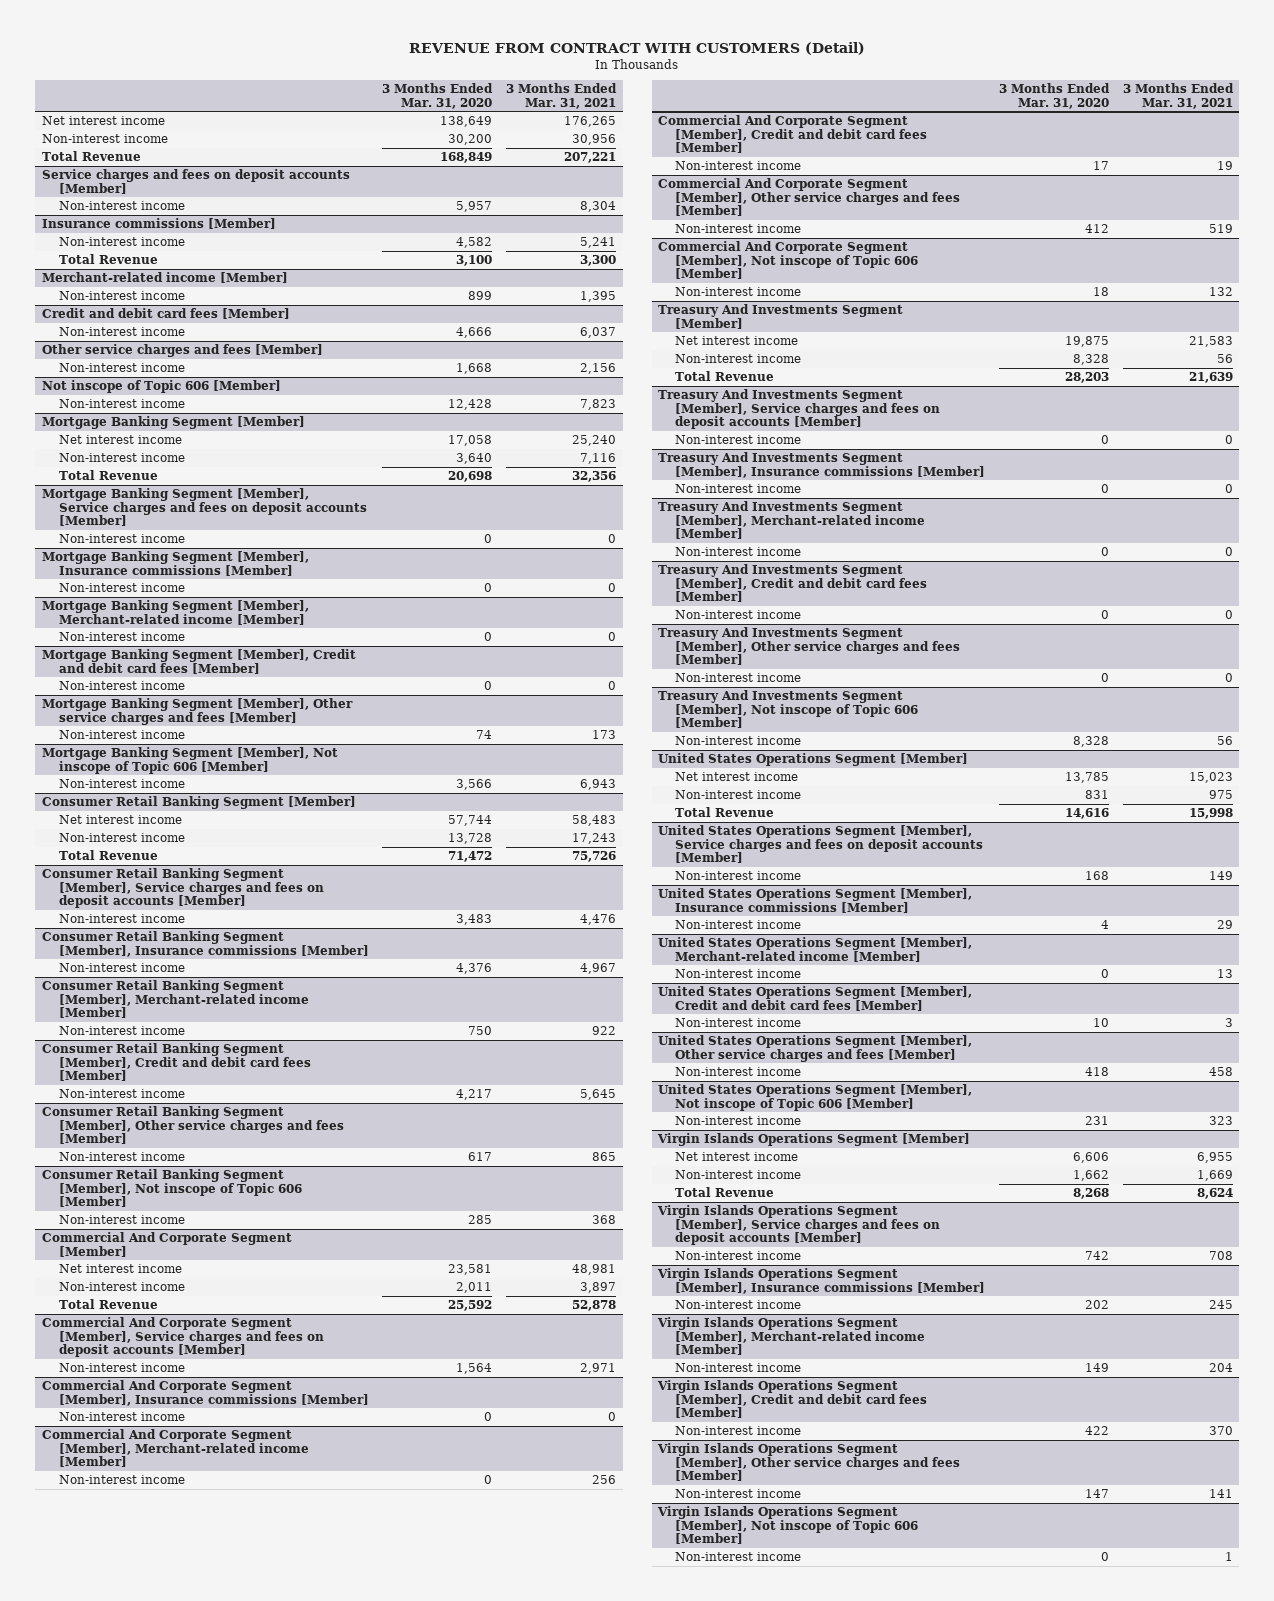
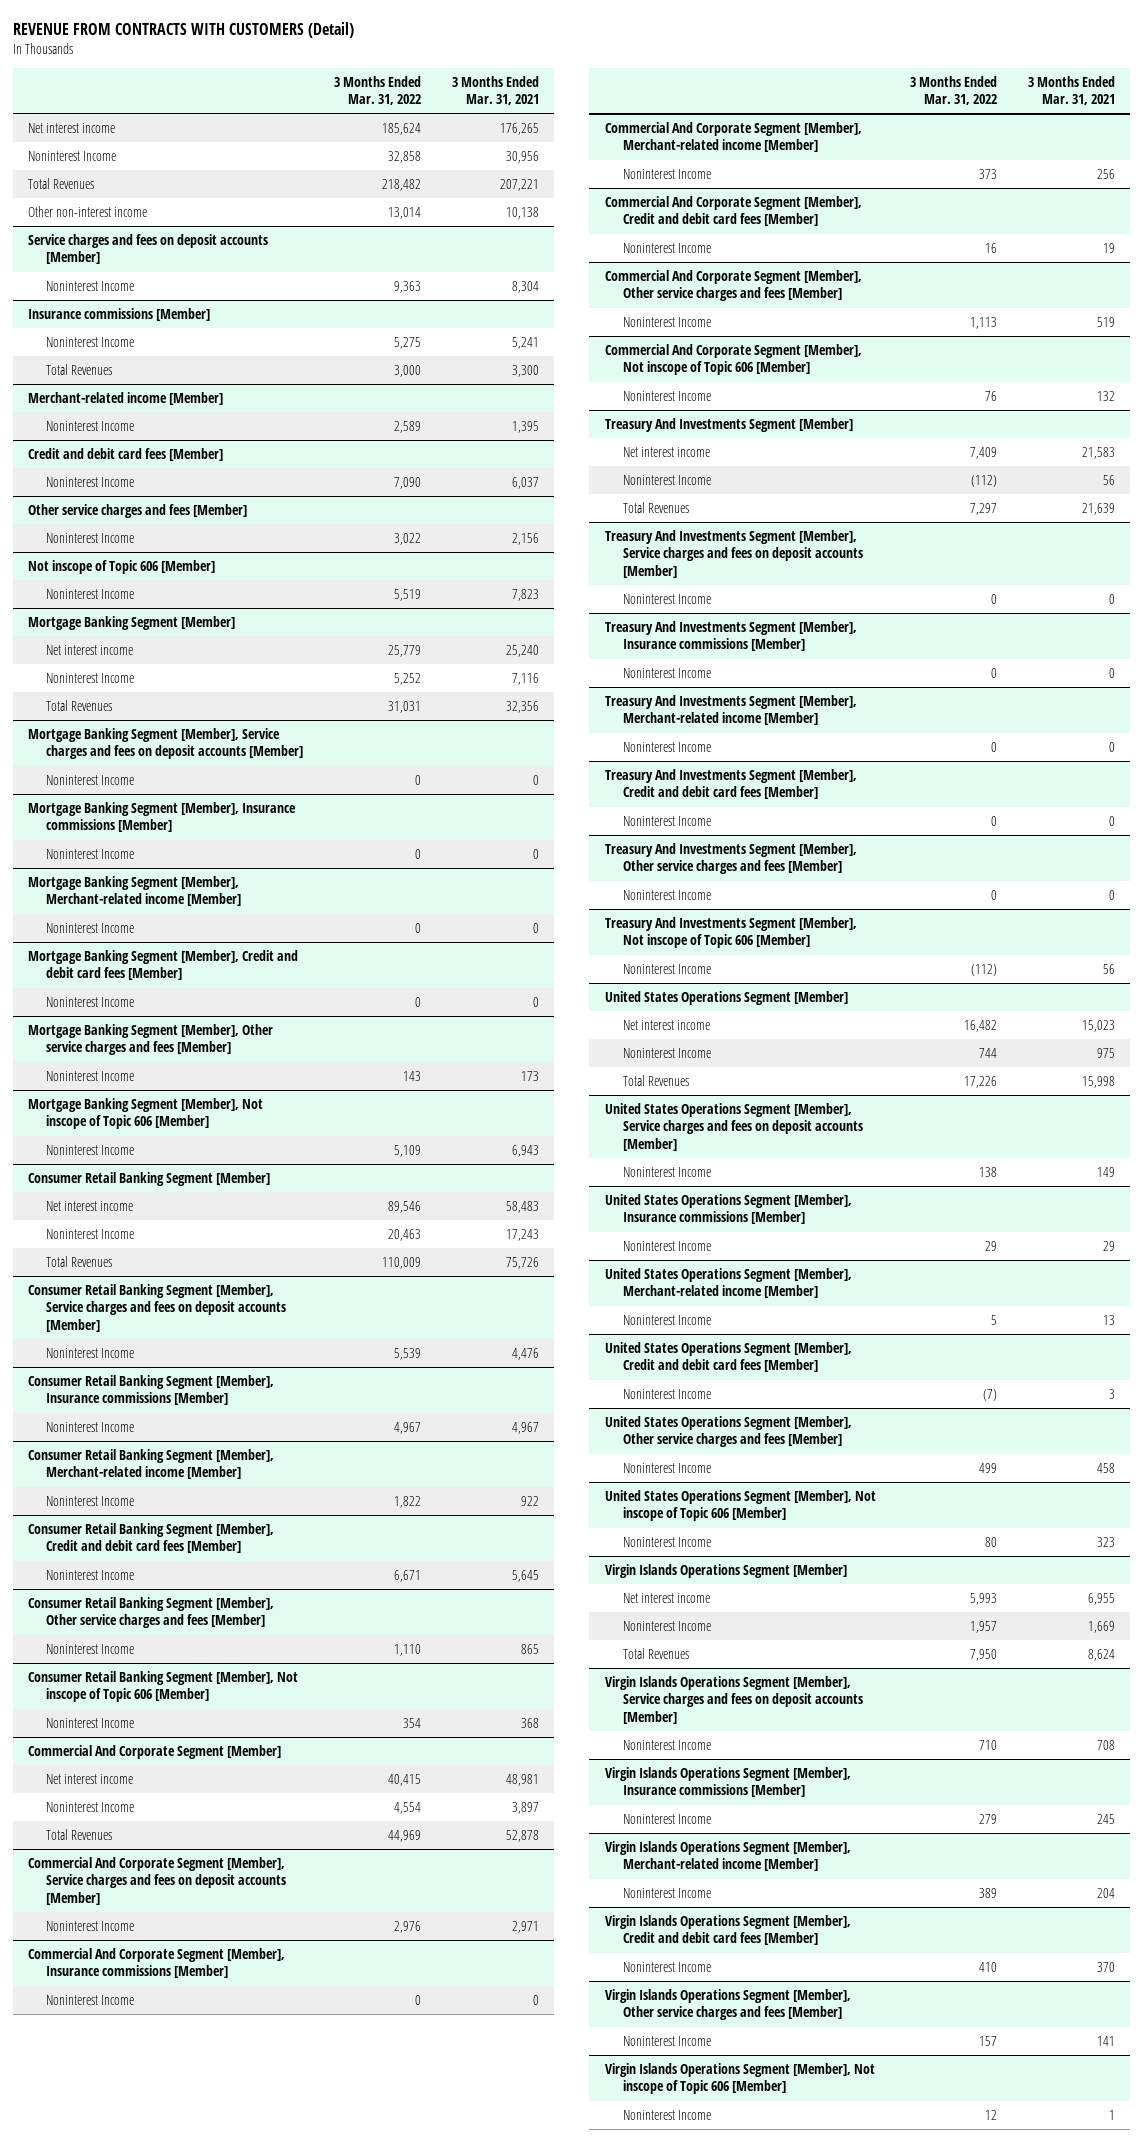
[409,41,866,55] REVENUE FROM CONTRACT WITH CUSTOMERS (Detail) -> [12,21,354,38] REVENUE FROM CONTRACTS WITH CUSTOMERS (Detail)
[382,83,494,109] 3 Months Ended Mar. 31, 2020 -> none
none -> [333,76,421,106] 3 Months Ended Mar. 31, 2022
[41,134,168,144] Non-interest income -> [28,151,117,162] Noninterest Income
[41,151,141,162] Total Revenue -> [28,178,95,190] Total Revenues
none -> [28,206,148,218] Other non-interest income
[58,201,185,211] Non-interest income -> [46,281,135,292] Noninterest Income
[58,237,185,247] Non-interest income -> [46,337,135,348] Noninterest Income
[58,254,158,265] Total Revenue -> [46,364,113,376] Total Revenues
[58,291,185,301] Non-interest income -> [46,421,135,432] Noninterest Income
[58,327,185,337] Non-interest income -> [46,477,135,488] Noninterest Income
[58,363,185,373] Non-interest income -> [46,533,135,544] Noninterest Income
[58,399,185,409] Non-interest income -> [46,589,135,600] Noninterest Income
[58,453,185,463] Non-interest income -> [46,673,135,684] Noninterest Income
[58,470,158,481] Total Revenue -> [46,700,113,712] Total Revenues
[58,534,185,544] Non-interest income -> [46,775,135,786] Noninterest Income
[58,583,185,593] Non-interest income -> [46,849,135,860] Noninterest Income
[58,632,185,642] Non-interest income -> [46,923,135,934] Noninterest Income
[58,681,185,691] Non-interest income -> [46,997,135,1008] Noninterest Income
[58,730,185,740] Non-interest income -> [46,1071,135,1082] Noninterest Income
[58,779,185,789] Non-interest income -> [46,1145,135,1156] Noninterest Income
[58,833,185,843] Non-interest income -> [46,1229,135,1240] Noninterest Income
[58,850,158,861] Total Revenue -> [46,1256,113,1268] Total Revenues
[58,914,185,924] Non-interest income -> [46,1348,135,1359] Noninterest Income
[58,963,185,973] Non-interest income -> [46,1422,135,1433] Noninterest Income
[58,1026,185,1036] Non-interest income -> [46,1496,135,1507] Noninterest Income
[58,1089,185,1099] Non-interest income -> [46,1570,135,1581] Noninterest Income
[58,1152,185,1162] Non-interest income -> [46,1644,135,1655] Noninterest Income
[58,1215,185,1225] Non-interest income -> [46,1718,135,1729] Noninterest Income
[58,1282,185,1292] Non-interest income -> [46,1802,135,1813] Noninterest Income
[58,1299,158,1310] Total Revenue -> [46,1829,113,1841] Total Revenues
[58,1363,185,1373] Non-interest income -> [46,1921,135,1932] Noninterest Income
[58,1412,185,1422] Non-interest income -> [46,1995,135,2006] Noninterest Income
[58,1475,185,1485] Non-interest income -> [622,169,711,180] Noninterest Income
[675,161,802,171] Non-interest income -> [622,243,711,254] Noninterest Income
[675,224,802,234] Non-interest income -> [622,317,711,328] Noninterest Income
[675,287,802,297] Non-interest income -> [622,391,711,402] Noninterest Income
[675,354,802,364] Non-interest income -> [622,475,711,486] Noninterest Income
[675,371,775,382] Total Revenue -> [622,502,689,514] Total Revenues
[675,435,802,445] Non-interest income -> [622,594,711,605] Noninterest Income
[675,484,802,494] Non-interest income -> [622,668,711,679] Noninterest Income
[675,547,802,557] Non-interest income -> [622,742,711,753] Noninterest Income
[675,610,802,620] Non-interest income -> [622,816,711,827] Noninterest Income
[675,673,802,683] Non-interest income -> [622,890,711,901] Noninterest Income
[675,736,802,746] Non-interest income -> [622,964,711,975] Noninterest Income
[675,790,802,800] Non-interest income -> [622,1048,711,1059] Noninterest Income
[675,807,775,818] Total Revenue -> [622,1075,689,1087] Total Revenues
[675,871,802,881] Non-interest income -> [622,1167,711,1178] Noninterest Income
[675,920,802,930] Non-interest income -> [622,1241,711,1252] Noninterest Income
[675,969,802,979] Non-interest income -> [622,1315,711,1326] Noninterest Income
[675,1018,802,1028] Non-interest income -> [622,1389,711,1400] Noninterest Income
[675,1067,802,1077] Non-interest income -> [622,1463,711,1474] Noninterest Income
[675,1116,802,1126] Non-interest income -> [622,1537,711,1548] Noninterest Income
[675,1170,802,1180] Non-interest income -> [622,1621,711,1632] Noninterest Income
[675,1187,775,1198] Total Revenue -> [622,1648,689,1660] Total Revenues
[675,1251,802,1261] Non-interest income -> [622,1740,711,1751] Noninterest Income
[675,1300,802,1310] Non-interest income -> [622,1814,711,1825] Noninterest Income
[675,1363,802,1373] Non-interest income -> [622,1888,711,1899] Noninterest Income
[675,1426,802,1436] Non-interest income -> [622,1962,711,1973] Noninterest Income
[675,1489,802,1499] Non-interest income -> [622,2036,711,2047] Noninterest Income
[675,1552,802,1562] Non-interest income -> [622,2110,711,2121] Noninterest Income

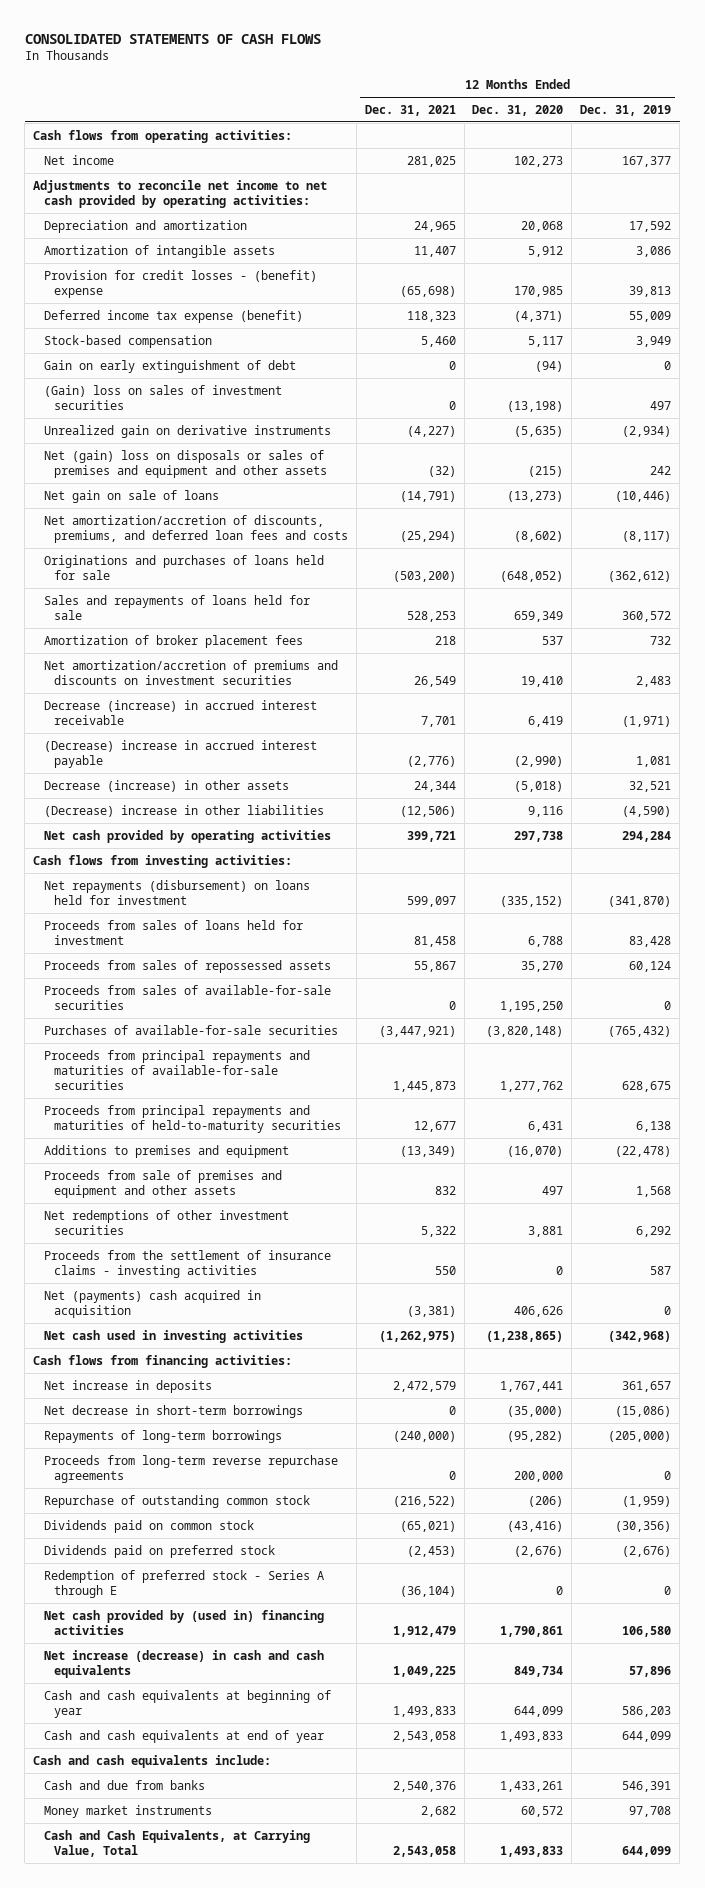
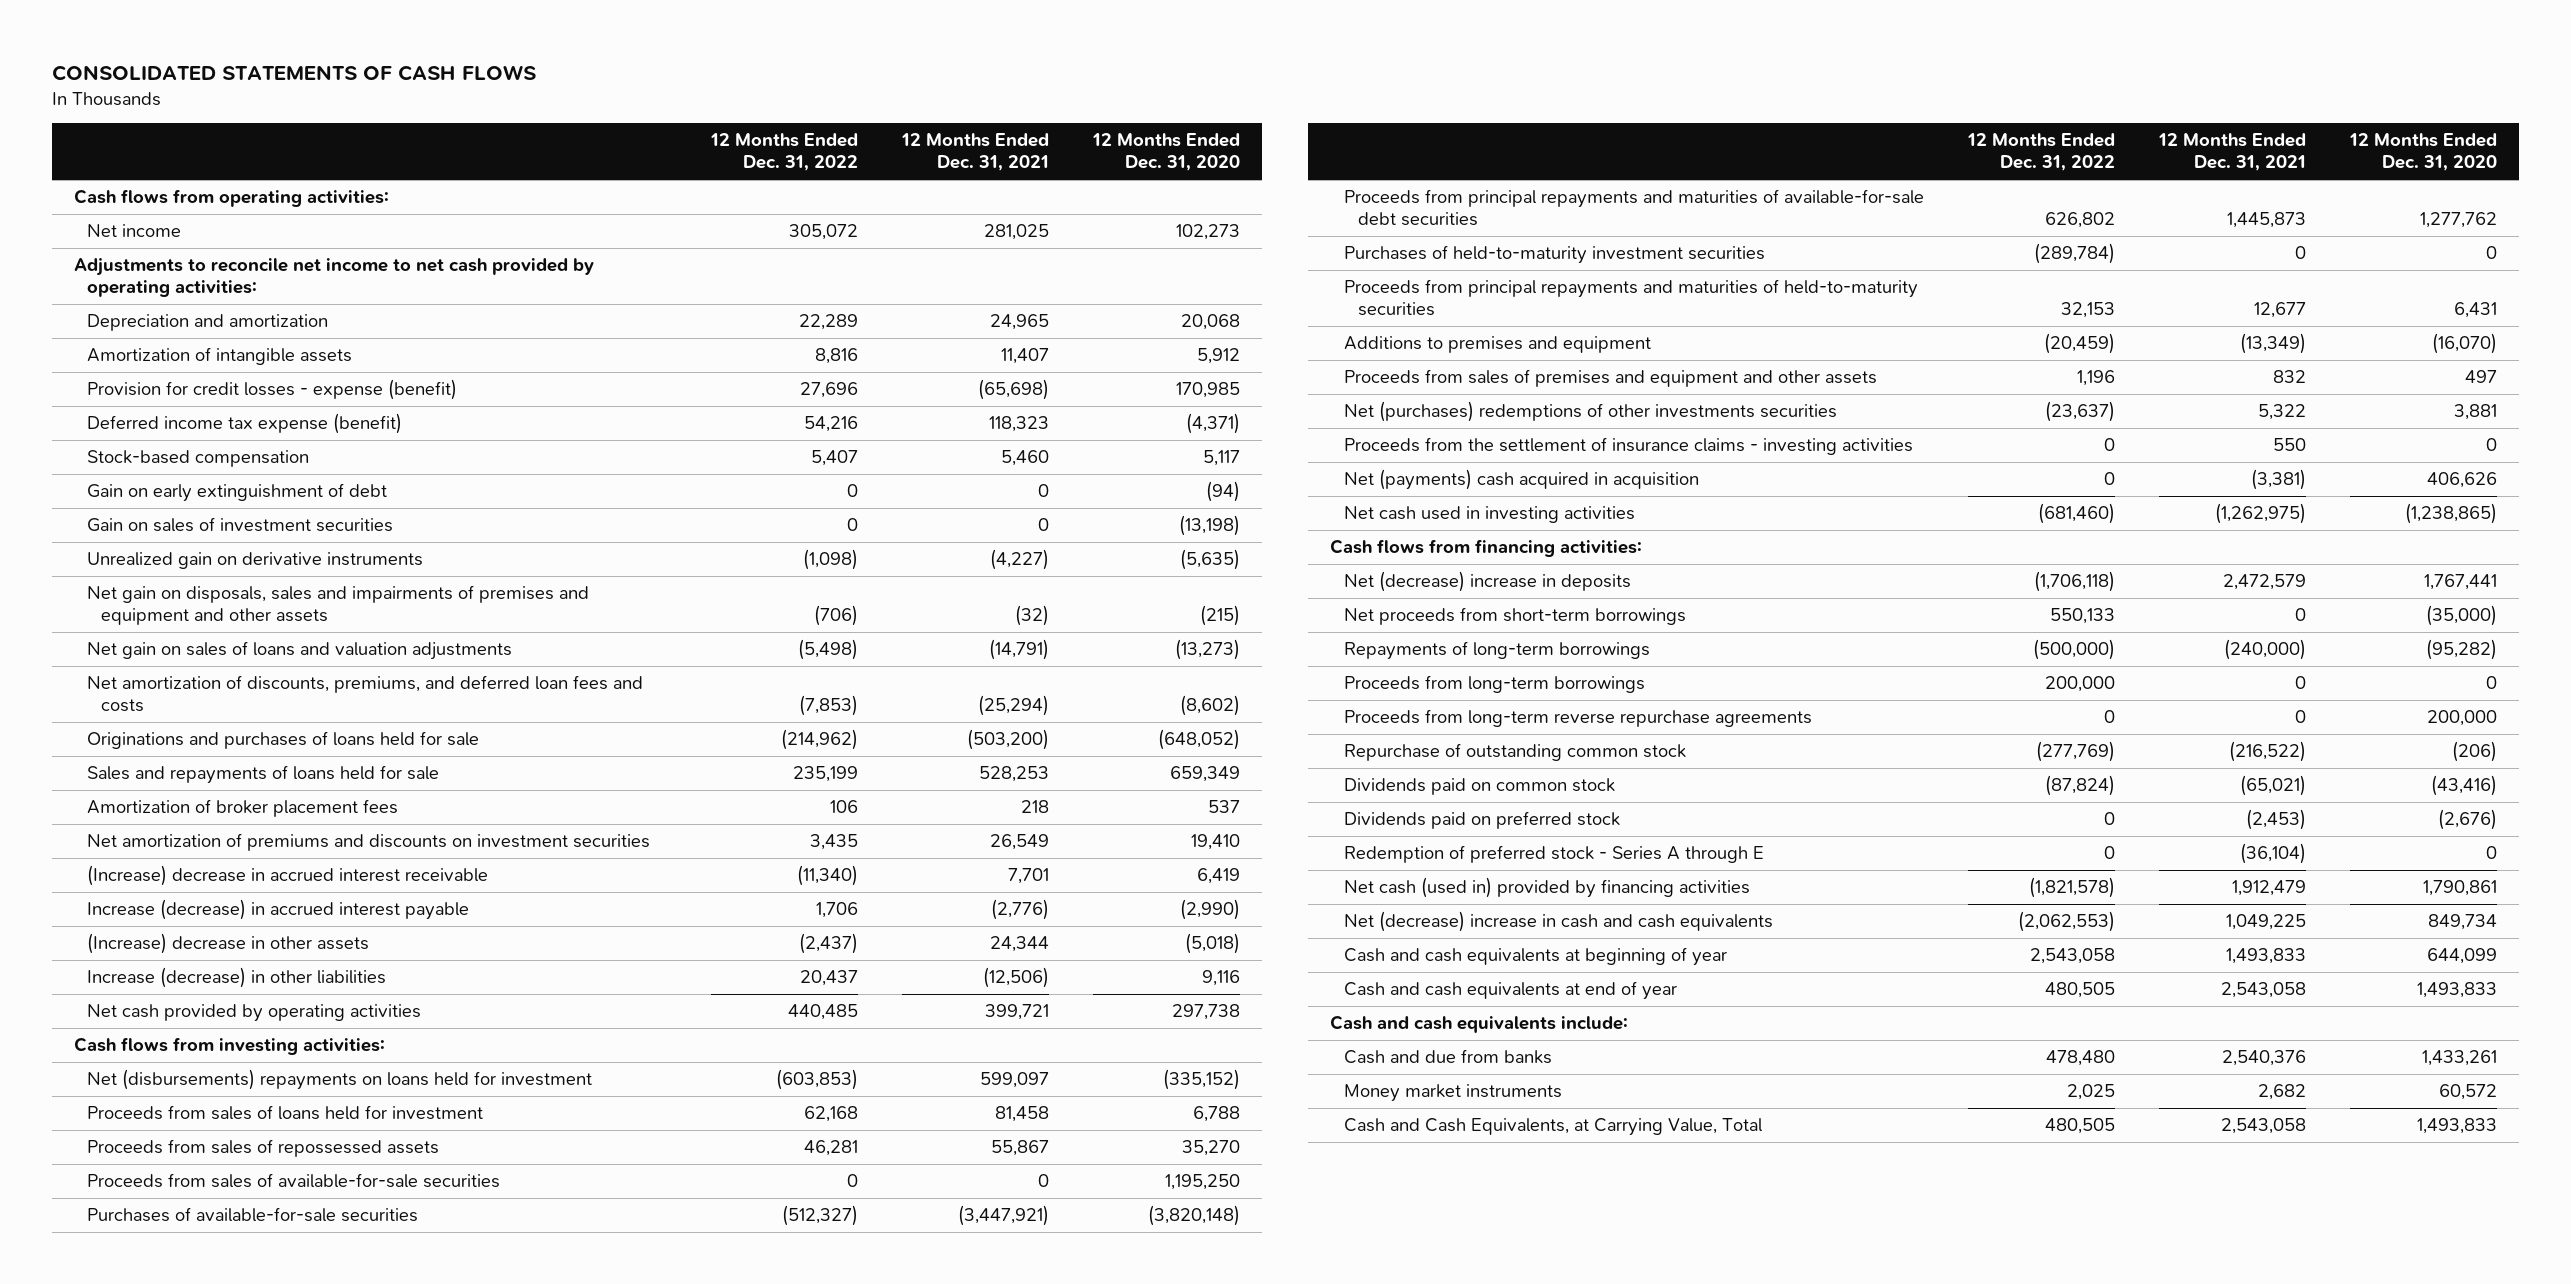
[580,104,672,116] Dec. 31, 2019 -> none
none -> [710,133,859,172] 12 Months Ended Dec. 31, 2022
[43,269,317,298] Provision for credit losses - (benefit) expense -> [87,379,458,401] Provision for credit losses - expense (benefit)
[43,384,282,410] (Gain) loss on sales of investment securities -> [87,517,394,533] Gain on sales of investment securities
[43,449,327,478] Net (gain) loss on disposals or sales of premises and equipment and other assets -> [87,585,590,626] Net gain on disposals, sales and impairments of premises and equipment and other assets
[43,489,219,503] Net gain on sale of loans -> [87,641,513,661] Net gain on sales of loans and valuation adjustments
[43,514,348,543] Net amortization/accretion of discounts, premiums, and deferred loan fees and costs -> [87,675,644,713] Net amortization of discounts, premiums, and deferred loan fees and costs
[43,659,338,685] Net amortization/accretion of premiums and discounts on investment securities -> [87,833,651,852] Net amortization of premiums and discounts on investment securities
[43,699,317,725] Decrease (increase) in accrued interest receivable -> [87,865,489,887] (Increase) decrease in accrued interest receivable
[43,739,317,768] (Decrease) increase in accrued interest payable -> [87,899,470,921] Increase (decrease) in accrued interest payable
[43,779,289,792] Decrease (increase) in other assets -> [87,933,370,955] (Increase) decrease in other assets
[43,804,324,817] (Decrease) increase in other liabilities -> [87,967,387,989] Increase (decrease) in other liabilities
[43,879,310,905] Net repayments (disbursement) on loans held for investment -> [87,1069,593,1091] Net (disbursements) repayments on loans held for investment
[43,1049,310,1090] Proceeds from principal repayments and maturities of available-for-sale securities -> [1343,189,1924,227] Proceeds from principal repayments and maturities of available-for-sale debt securities
none -> [1343,245,1765,265] Purchases of held-to-maturity investment securities
[43,1169,282,1198] Proceeds from sale of premises and equipment and other assets -> [1343,369,1877,388] Proceeds from sales of premises and equipment and other assets
[43,1209,289,1235] Net redemptions of other investment securities -> [1343,401,1837,423] Net (purchases) redemptions of other investments securities
[43,1379,212,1393] Net increase in deposits -> [1343,571,1631,593] Net (decrease) increase in deposits
[43,1404,303,1418] Net decrease in short-term borrowings -> [1343,607,1686,626] Net proceeds from short-term borrowings
none -> [1343,675,1645,694] Proceeds from long-term borrowings
[43,1609,324,1635] Net cash provided by (used in) financing activities -> [1343,877,1750,899] Net cash (used in) provided by financing activities
[43,1649,324,1678] Net increase (decrease) in cash and cash equivalents -> [1343,911,1773,933] Net (decrease) increase in cash and cash equivalents

